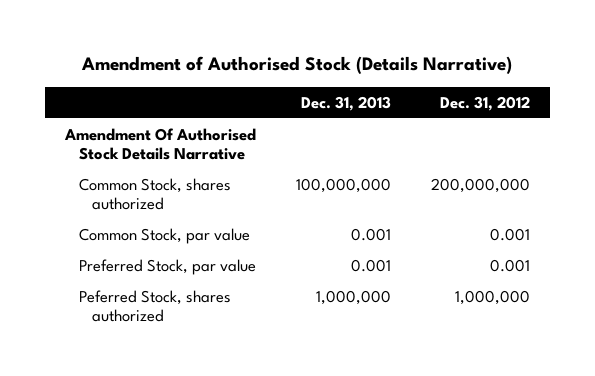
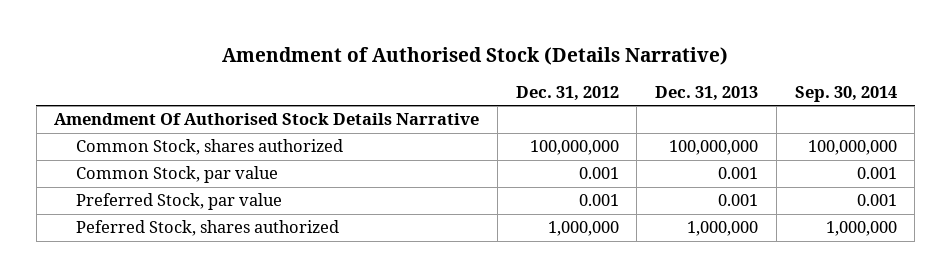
none -> [794,85,897,102] Sep. 30, 2014
[430,177,530,193] 200,000,000 -> [529,140,619,156] 100,000,000

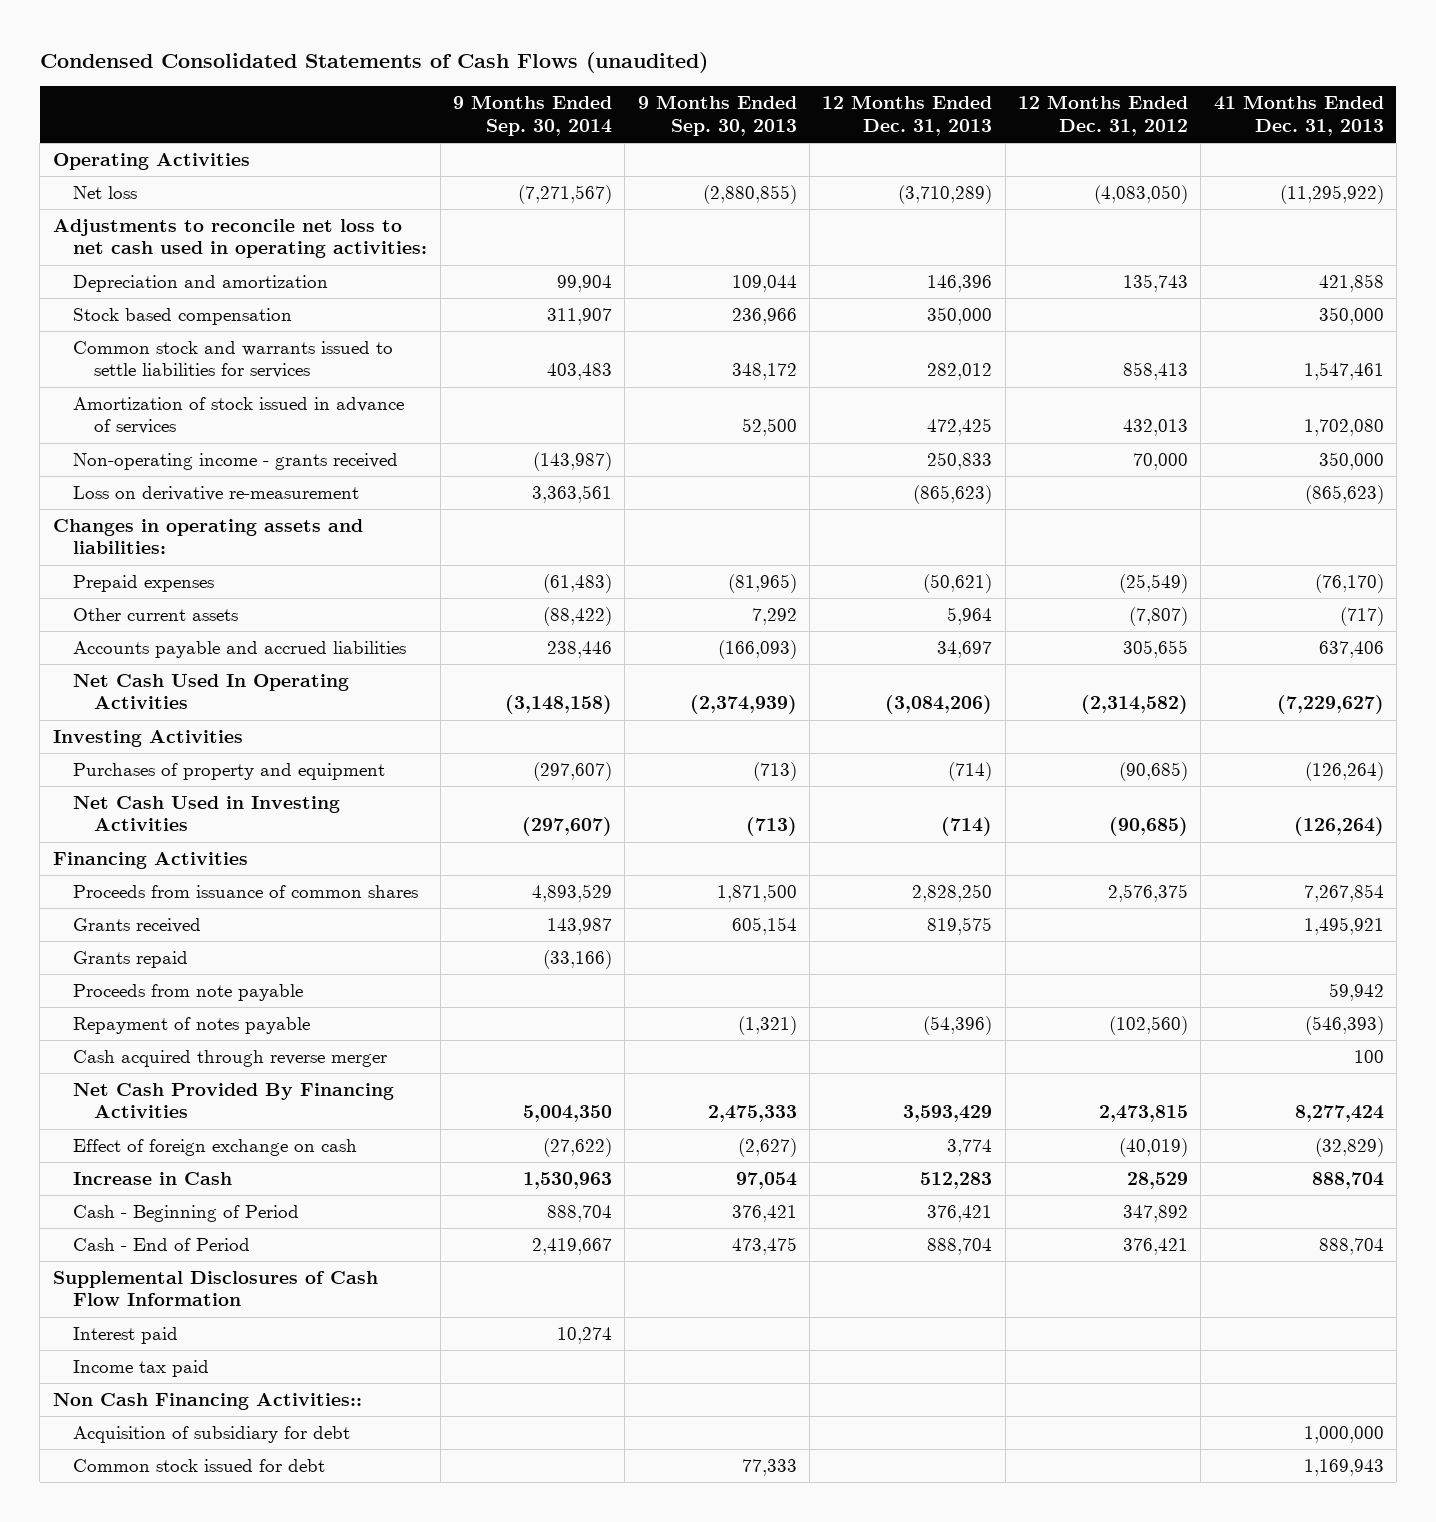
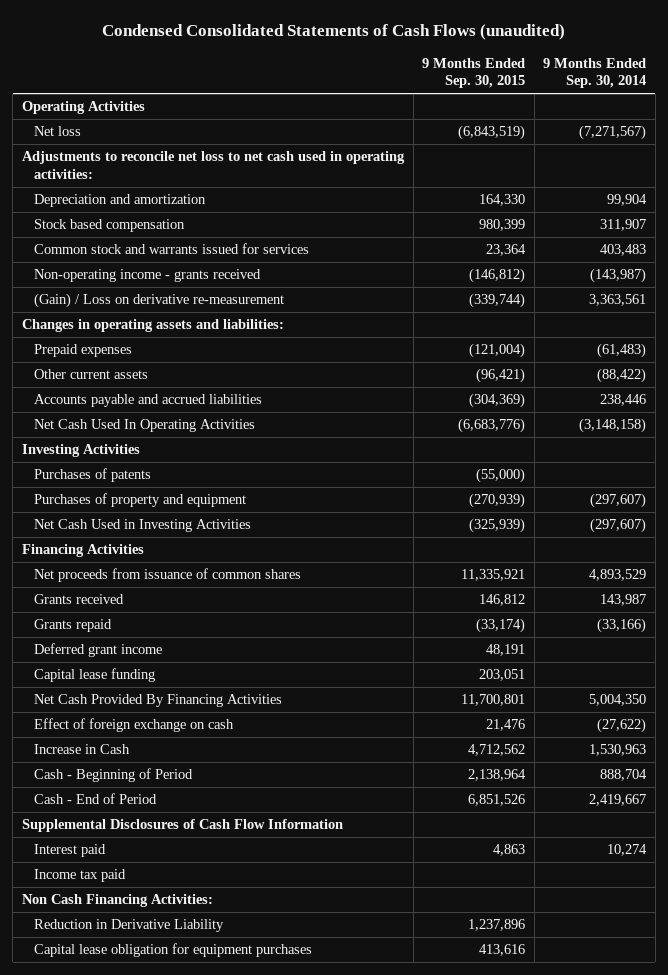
[637,95,797,136] 9 Months Ended Sep. 30, 2013 -> none
[822,95,993,136] 12 Months Ended Dec. 31, 2013 -> none
[1017,95,1188,136] 12 Months Ended Dec. 31, 2012 -> none
[1213,95,1384,136] 41 Months Ended Dec. 31, 2013 -> none
none -> [422,57,526,89] 9 Months Ended Sep. 30, 2015
[73,397,405,435] Amortization of stock issued in advance of services -> none
[73,341,394,379] Common stock and warrants issued to settle liabilities for services -> [33,243,309,255] Common stock and warrants issued for services
[73,486,360,502] Loss on derivative re-measurement -> [33,293,284,309] (Gain) / Loss on derivative re-measurement
none -> [33,468,151,483] Purchases of patents
[73,885,419,899] Proceeds from issuance of common shares -> [33,568,301,583] Net proceeds from issuance of common shares
[73,984,304,1002] Proceeds from note payable -> none
[73,1017,311,1035] Repayment of notes payable -> none
[73,1050,388,1068] Cash acquired through reverse merger -> none
none -> [33,643,162,658] Deferred grant income
none -> [33,668,155,683] Capital lease funding
[73,1426,351,1444] Acquisition of subsidiary for debt -> none
[73,1459,326,1473] Common stock issued for debt -> none
[52,1393,362,1411] Non Cash Financing Activities:: -> [21,894,213,908] Non Cash Financing Activities:
none -> [33,919,224,933] Reduction in Derivative Liability
none -> [33,943,312,958] Capital lease obligation for equipment purchases

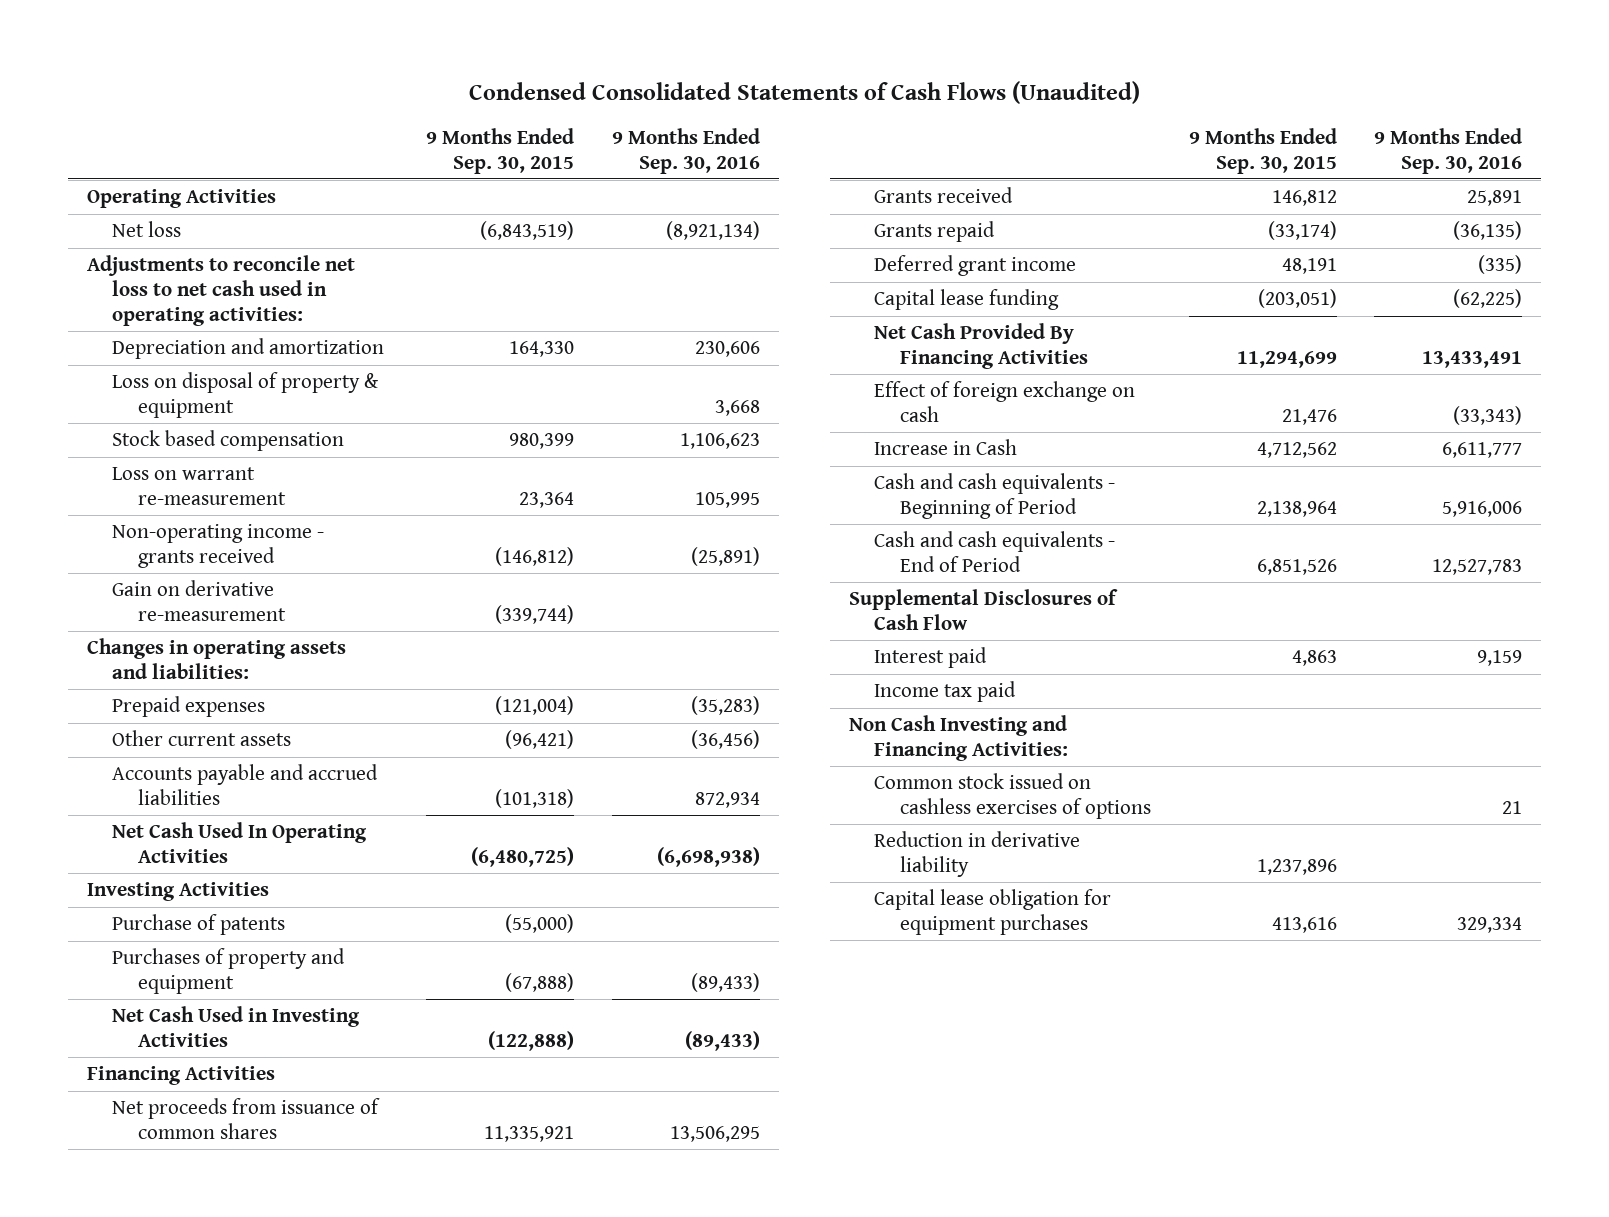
[102,23,566,40] Condensed Consolidated Statements of Cash Flows (unaudited) -> [468,81,1140,105] Condensed Consolidated Statements of Cash Flows (Unaudited)
[543,57,647,89] 9 Months Ended Sep. 30, 2014 -> none
none -> [612,127,761,174] 9 Months Ended Sep. 30, 2016
none -> [112,372,380,419] Loss on disposal of property & equipment
[33,243,309,255] Common stock and warrants issued for services -> [112,467,286,506] Loss on warrant re-measurement
[33,293,284,309] (Gain) / Loss on derivative re-measurement -> [112,580,286,622] Gain on derivative re-measurement
[469,393,526,409] (304,369) -> [495,789,575,809] (101,318)
[458,418,526,434] (6,683,776) -> [471,847,575,868] (6,480,725)
[33,468,151,483] Purchases of patents -> [112,914,286,936] Purchase of patents
[469,493,526,509] (270,939) -> [505,973,575,993] (67,888)
[469,518,526,534] (325,939) -> [488,1031,575,1052] (122,888)
[479,669,526,682] 203,051 -> [1257,289,1337,309] (203,051)
[461,694,526,707] 11,700,801 -> [1236,351,1337,369] 11,294,699
[33,768,193,783] Cash - Beginning of Period -> [874,473,1116,520] Cash and cash equivalents - Beginning of Period
[33,793,157,805] Cash - End of Period -> [874,531,1116,573] Cash and cash equivalents - End of Period
[21,819,343,833] Supplemental Disclosures of Cash Flow Information -> [849,589,1119,631] Supplemental Disclosures of Cash Flow
[21,894,213,908] Non Cash Financing Activities: -> [849,715,1069,762] Non Cash Investing and Financing Activities:
none -> [874,773,1151,820] Common stock issued on cashless exercises of options
[33,919,224,933] Reduction in Derivative Liability -> [874,831,1081,878] Reduction in derivative liability

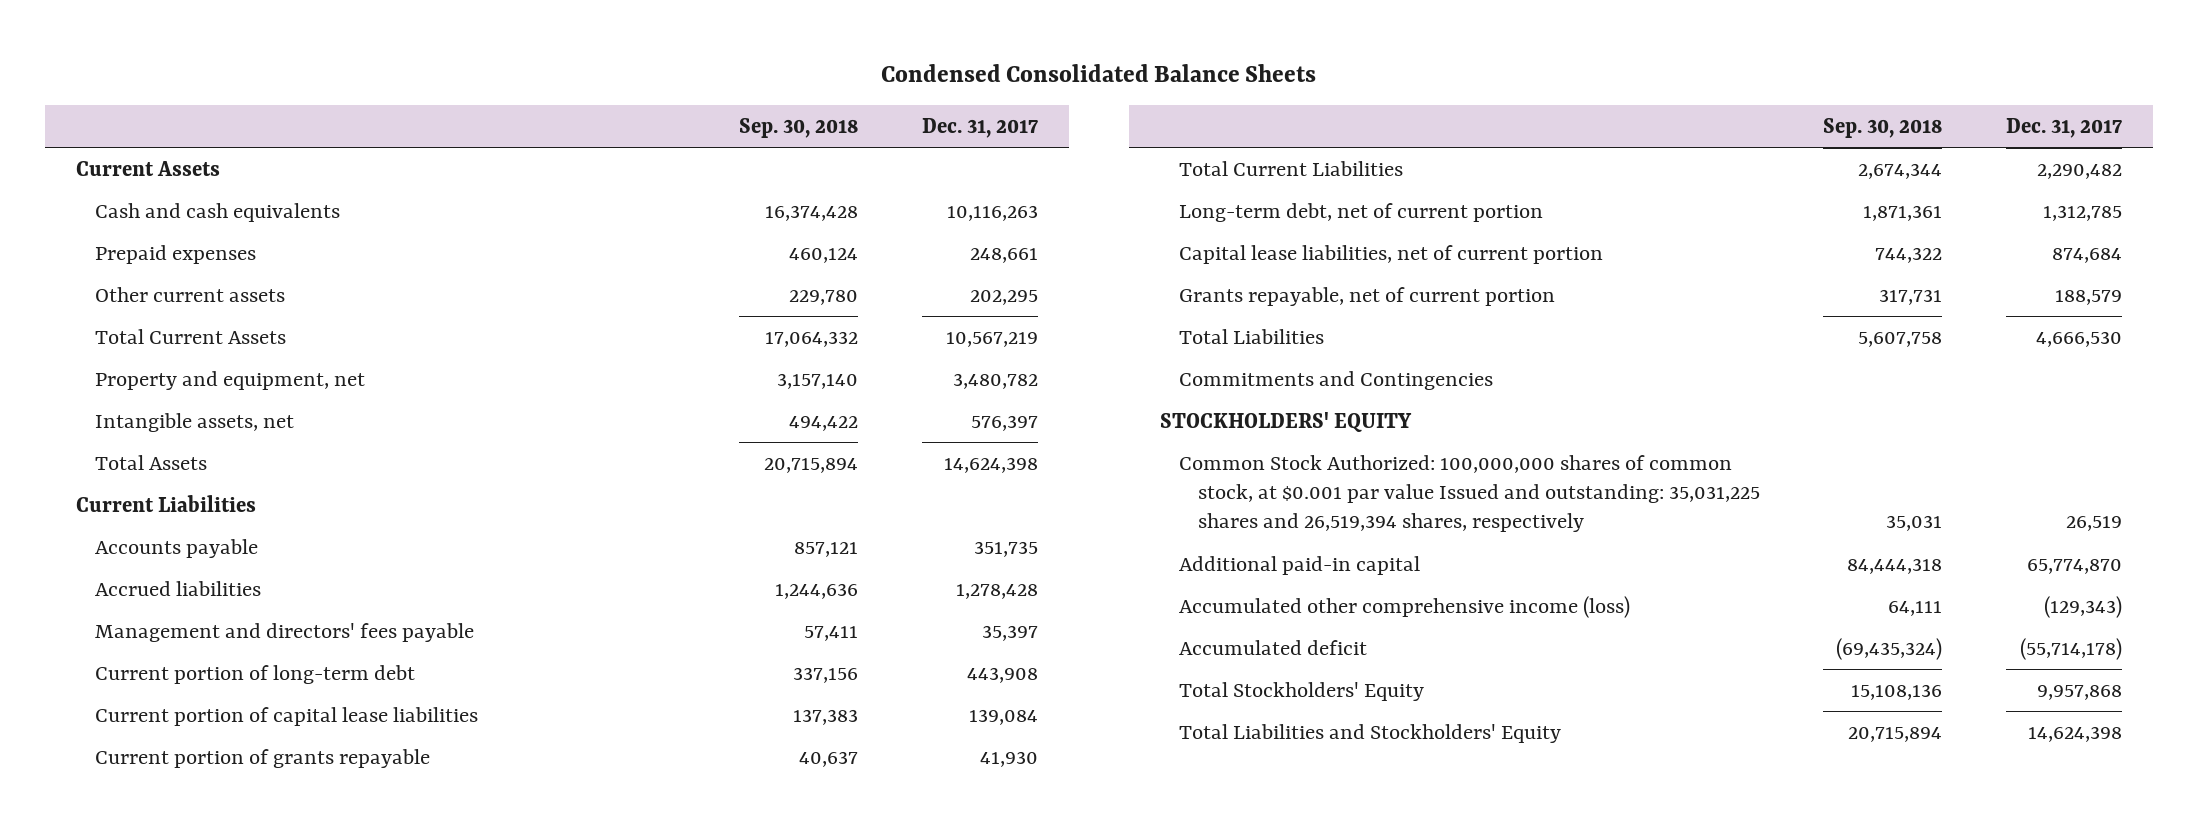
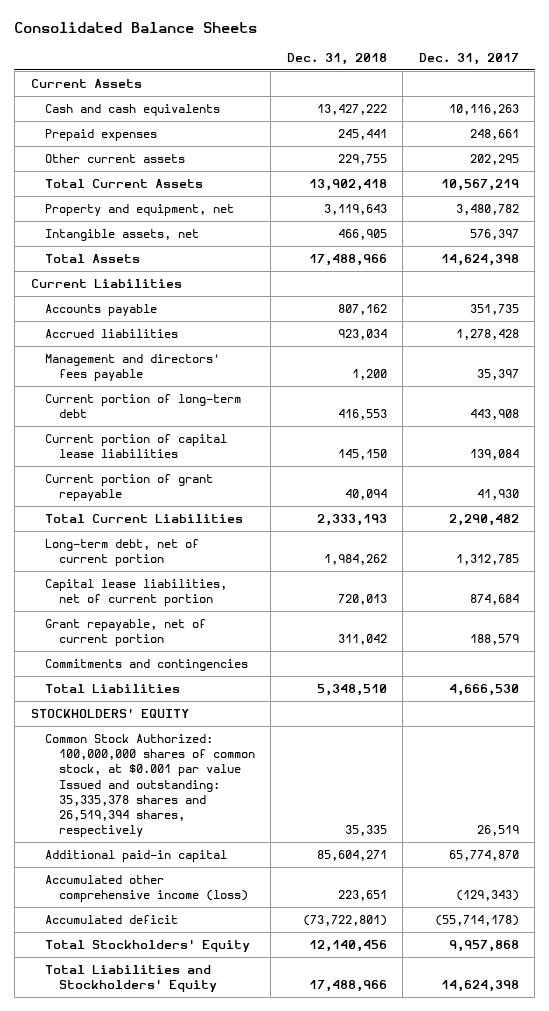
[881,63,1317,82] Condensed Consolidated Balance Sheets -> [14,22,258,34] Consolidated Balance Sheets
[739,118,859,139] Sep. 30, 2018 -> none
none -> [286,53,387,66] Dec. 31, 2018
[95,748,431,768] Current portion of grants repayable -> [44,473,213,502] Current portion of grant repayable
[1179,286,1556,306] Grants repayable, net of current portion -> [44,618,206,647] Grant repayable, net of current portion
none -> [44,658,248,671] Commitments and contingencies
[1179,370,1494,390] Commitments and Contingencies -> none
[1179,454,1760,533] Common Stock Authorized: 100,000,000 shares of common stock, at $0.001 par value Issued and outstanding: 35,031,225 shares and 26,519,394 shares, respectively -> [44,733,255,838] Common Stock Authorized: 100,000,000 shares of common stock, at $0.001 par value Issued and outstanding: 35,335,378 shares and 26,519,394 shares, respectively

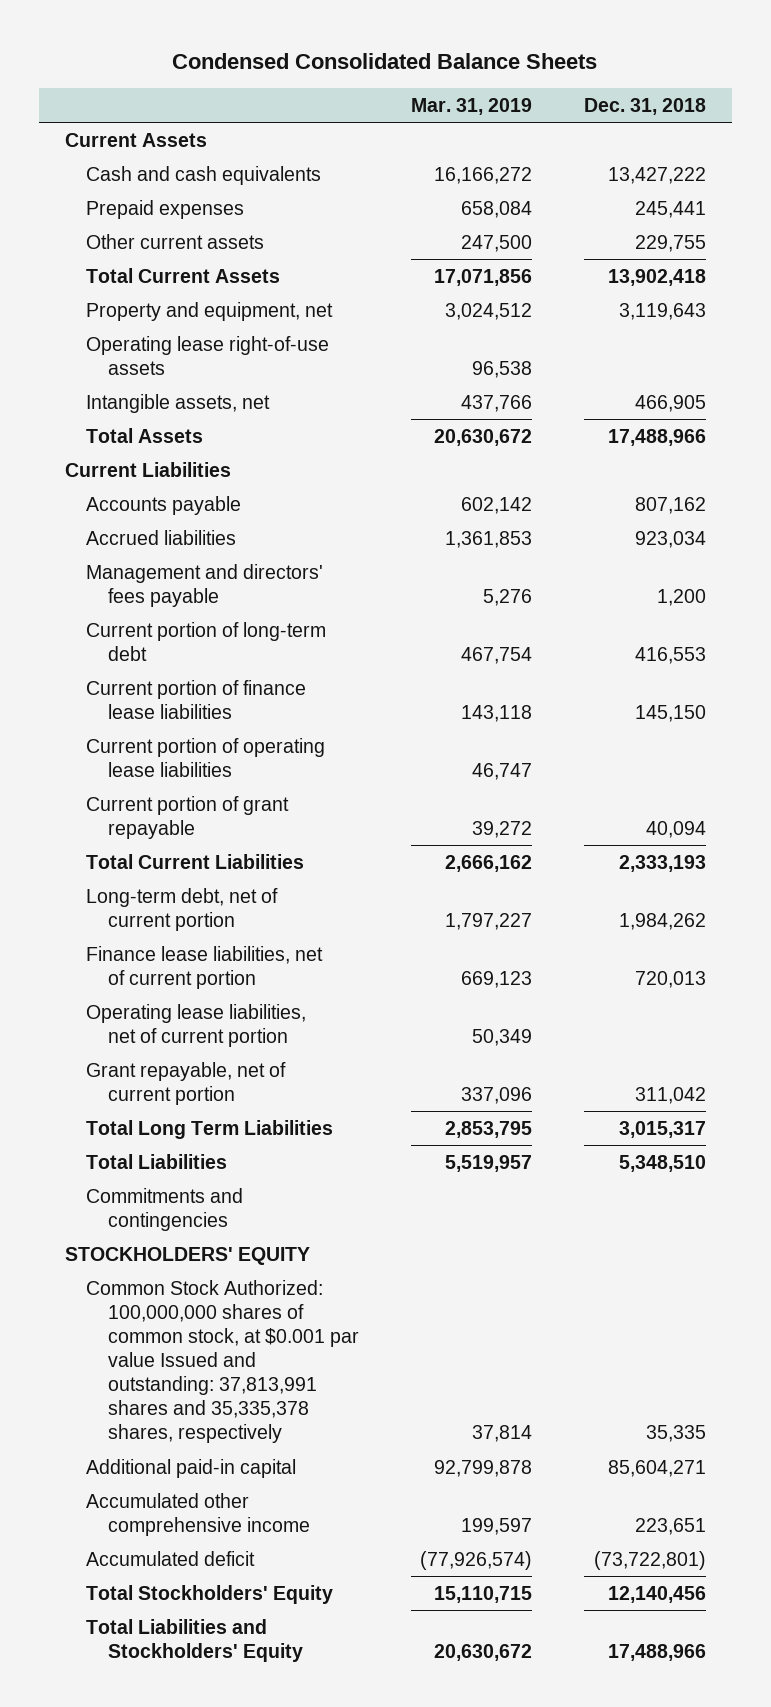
[14,22,258,34] Consolidated Balance Sheets -> [172,52,598,69] Condensed Consolidated Balance Sheets
[418,53,519,66] Dec. 31, 2017 -> none
none -> [411,97,533,115] Mar. 31, 2019
none -> [86,335,330,375] Operating lease right-of-use assets
[44,433,227,459] Current portion of capital lease liabilities -> [86,679,307,719] Current portion of finance lease liabilities
none -> [86,737,326,777] Current portion of operating lease liabilities
[44,578,227,607] Capital lease liabilities, net of current portion -> [86,945,324,989] Finance lease liabilities, net of current portion
none -> [86,1003,307,1047] Operating lease liabilities, net of current portion
none -> [86,1119,334,1139] Total Long Term Liabilities
[44,658,248,671] Commitments and contingencies -> [86,1187,244,1231] Commitments and contingencies
[44,733,255,838] Common Stock Authorized: 100,000,000 shares of common stock, at $0.001 par value Issued and outstanding: 35,335,378 shares and 26,519,394 shares, respectively -> [86,1279,360,1444] Common Stock Authorized: 100,000,000 shares of common stock, at $0.001 par value Issued and outstanding: 37,813,991 shares and 35,335,378 shares, respectively
[44,874,248,903] Accumulated other comprehensive income (loss) -> [86,1492,311,1536] Accumulated other comprehensive income

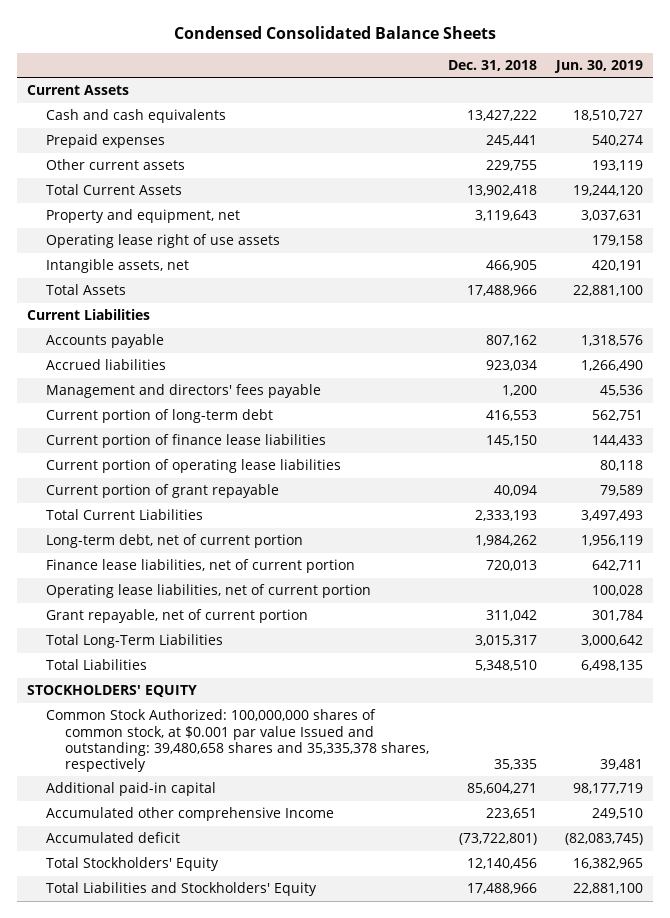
[411,97,533,115] Mar. 31, 2019 -> none
none -> [554,59,644,73] Jun. 30, 2019
[86,335,330,375] Operating lease right-of-use assets -> [46,234,281,249] Operating lease right of use assets
[86,1119,334,1139] Total Long Term Liabilities -> [46,634,224,649] Total Long-Term Liabilities
[86,1187,244,1231] Commitments and contingencies -> none
[86,1279,360,1444] Common Stock Authorized: 100,000,000 shares of common stock, at $0.001 par value Issued and outstanding: 37,813,991 shares and 35,335,378 shares, respectively -> [46,709,430,773] Common Stock Authorized: 100,000,000 shares of common stock, at $0.001 par value Issued and outstanding: 39,480,658 shares and 35,335,378 shares, respectively
[86,1492,311,1536] Accumulated other comprehensive income -> [46,807,335,822] Accumulated other comprehensive Income

